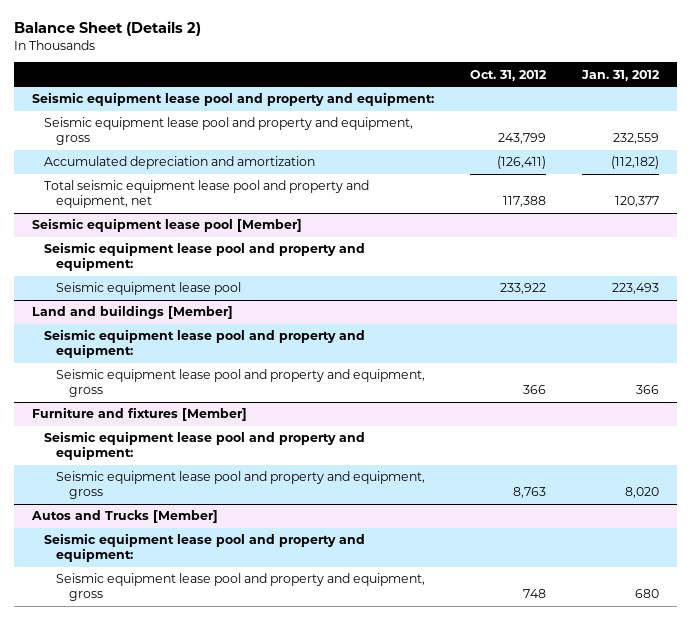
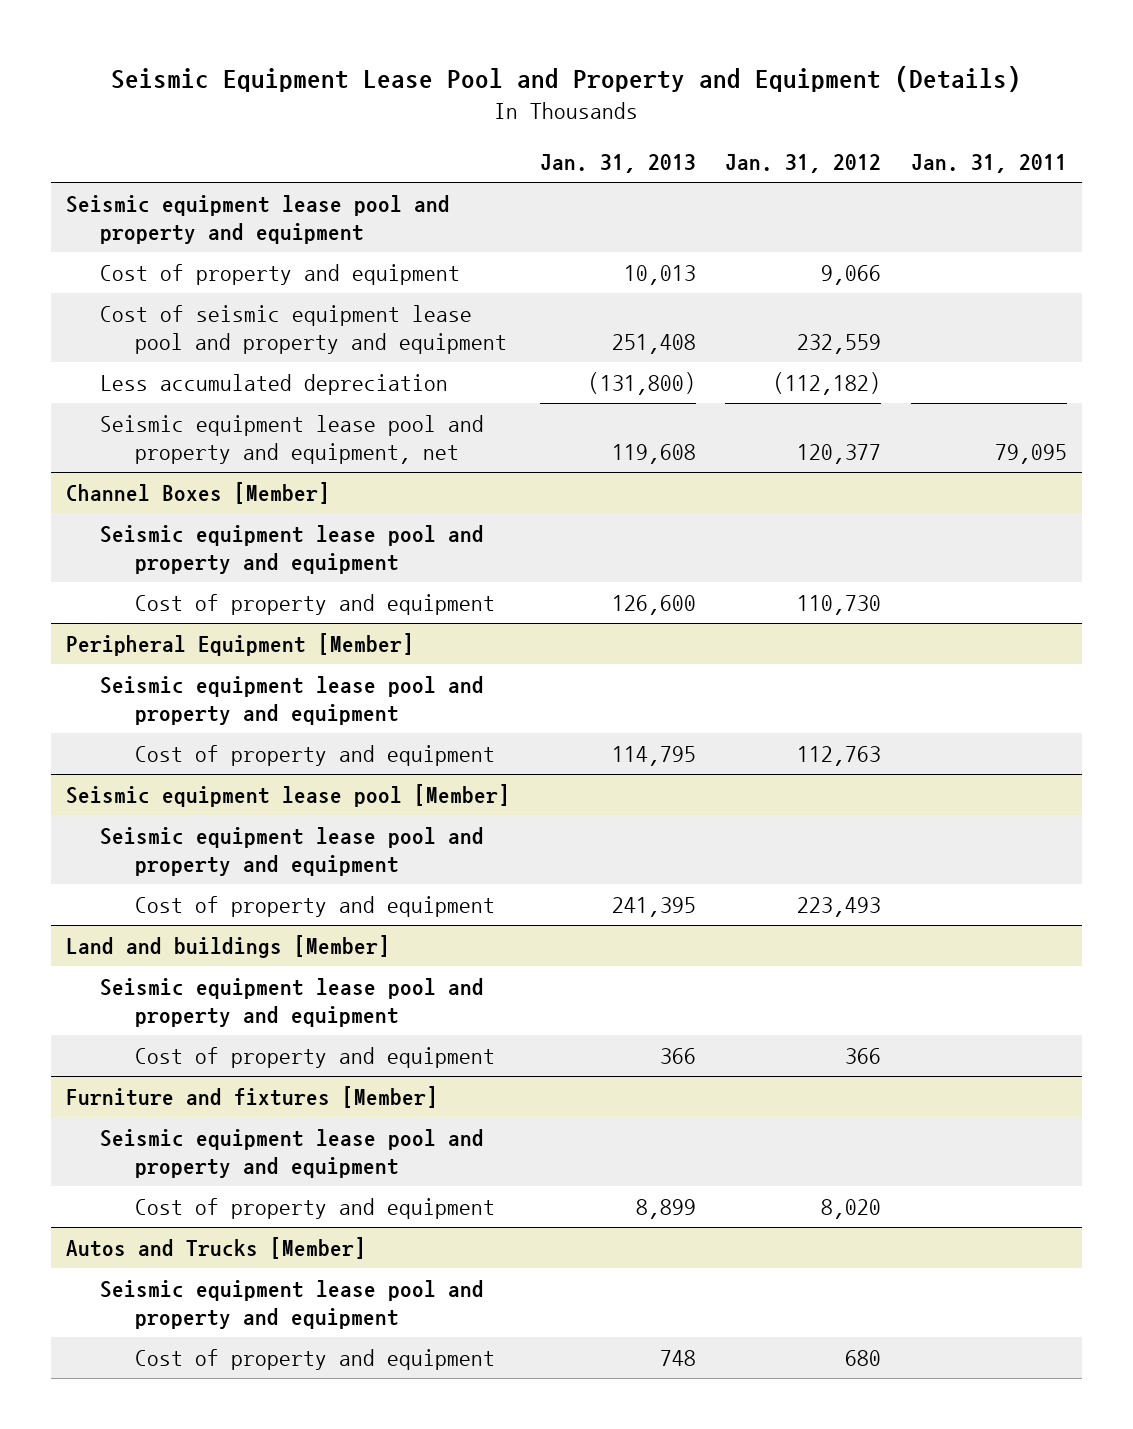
[13,21,201,37] Balance Sheet (Details 2) -> [111,65,1022,92] Seismic Equipment Lease Pool and Property and Equipment (Details)
[469,69,547,81] Oct. 31, 2012 -> none
none -> [539,154,696,174] Jan. 31, 2013
none -> [910,154,1067,174] Jan. 31, 2011
[31,92,434,107] Seismic equipment lease pool and property and equipment: -> [65,194,450,245] Seismic equipment lease pool and property and equipment
[44,117,414,146] Seismic equipment lease pool and property and equipment, gross -> [100,263,461,285] Cost of property and equipment
[612,133,659,145] 232,559 -> [821,264,882,285] 9,066
none -> [100,304,508,355] Cost of seismic equipment lease pool and property and equipment
[44,156,316,170] Accumulated depreciation and amortization -> [100,373,449,395] Less accumulated depreciation
[44,180,370,209] Total seismic equipment lease pool and property and equipment, net -> [100,414,485,465] Seismic equipment lease pool and property and equipment, net
none -> [65,481,330,504] Channel Boxes [Member]
none -> [100,524,485,575] Seismic equipment lease pool and property and equipment
none -> [135,593,496,615] Cost of property and equipment
none -> [65,632,414,656] Peripheral Equipment [Member]
none -> [100,675,485,726] Seismic equipment lease pool and property and equipment
none -> [135,744,496,766] Cost of property and equipment
[44,242,366,272] Seismic equipment lease pool and property and equipment: -> [100,826,485,877] Seismic equipment lease pool and property and equipment
[56,282,242,296] Seismic equipment lease pool -> [135,895,496,917] Cost of property and equipment
[44,329,366,359] Seismic equipment lease pool and property and equipment: -> [100,977,485,1028] Seismic equipment lease pool and property and equipment
[56,369,426,398] Seismic equipment lease pool and property and equipment, gross -> [135,1046,496,1068] Cost of property and equipment
[44,431,366,461] Seismic equipment lease pool and property and equipment: -> [100,1128,485,1179] Seismic equipment lease pool and property and equipment
[56,471,426,500] Seismic equipment lease pool and property and equipment, gross -> [135,1197,496,1219] Cost of property and equipment
[44,533,366,563] Seismic equipment lease pool and property and equipment: -> [100,1279,485,1330] Seismic equipment lease pool and property and equipment
[56,573,426,602] Seismic equipment lease pool and property and equipment, gross -> [135,1348,496,1370] Cost of property and equipment

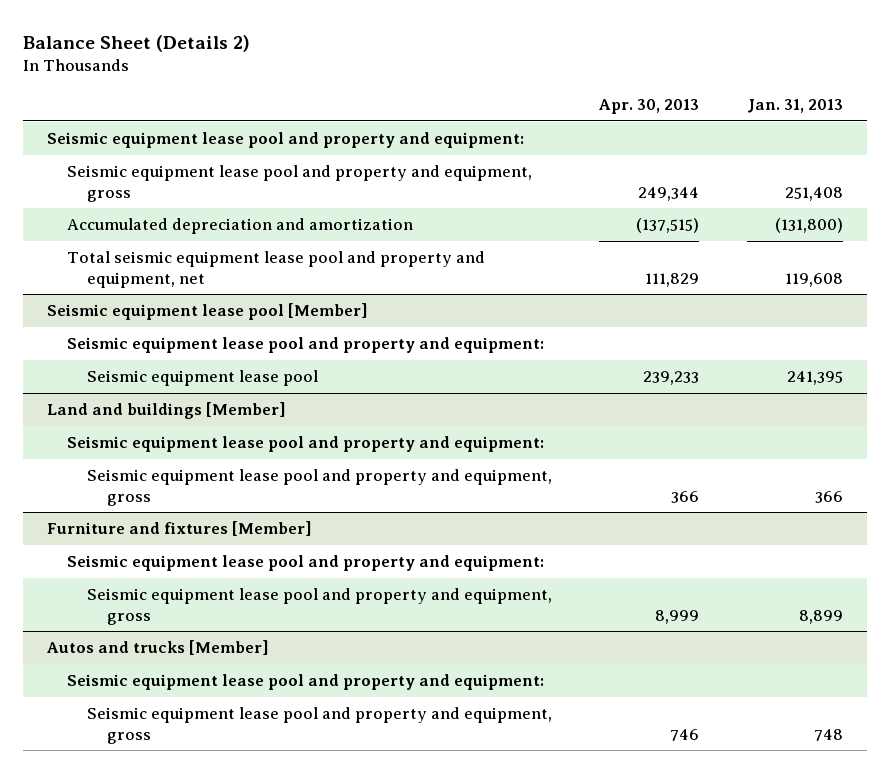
[111,65,1022,92] Seismic Equipment Lease Pool and Property and Equipment (Details) -> [23,34,251,52] Balance Sheet (Details 2)
[725,154,882,174] Jan. 31, 2012 -> none
[910,154,1067,174] Jan. 31, 2011 -> none
none -> [599,98,700,114] Apr. 30, 2013
[100,304,508,355] Cost of seismic equipment lease pool and property and equipment -> none
[65,481,330,504] Channel Boxes [Member] -> none
[100,524,485,575] Seismic equipment lease pool and property and equipment -> none
[135,593,496,615] Cost of property and equipment -> none
[65,632,414,656] Peripheral Equipment [Member] -> none
[100,675,485,726] Seismic equipment lease pool and property and equipment -> none
[135,744,496,766] Cost of property and equipment -> none
[65,194,450,245] Seismic equipment lease pool and property and equipment -> [47,132,525,149] Seismic equipment lease pool and property and equipment:
[100,263,461,285] Cost of property and equipment -> [67,165,533,202] Seismic equipment lease pool and property and equipment, gross
[623,264,696,285] 10,013 -> [784,186,843,201] 251,408
[100,373,449,395] Less accumulated depreciation -> [67,218,414,235] Accumulated depreciation and amortization
[100,414,485,465] Seismic equipment lease pool and property and equipment, net -> [67,251,486,288] Total seismic equipment lease pool and property and equipment, net
[100,826,485,877] Seismic equipment lease pool and property and equipment -> [67,337,545,354] Seismic equipment lease pool and property and equipment:
[135,895,496,917] Cost of property and equipment -> [86,370,318,387] Seismic equipment lease pool
[100,977,485,1028] Seismic equipment lease pool and property and equipment -> [67,436,545,453] Seismic equipment lease pool and property and equipment:
[135,1046,496,1068] Cost of property and equipment -> [86,469,552,506] Seismic equipment lease pool and property and equipment, gross
[100,1128,485,1179] Seismic equipment lease pool and property and equipment -> [67,555,545,572] Seismic equipment lease pool and property and equipment:
[135,1197,496,1219] Cost of property and equipment -> [86,588,552,625] Seismic equipment lease pool and property and equipment, gross
[65,1236,366,1259] Autos and Trucks [Member] -> [47,640,270,656] Autos and trucks [Member]
[100,1279,485,1330] Seismic equipment lease pool and property and equipment -> [67,674,545,691] Seismic equipment lease pool and property and equipment:
[135,1348,496,1370] Cost of property and equipment -> [86,707,552,744] Seismic equipment lease pool and property and equipment, gross

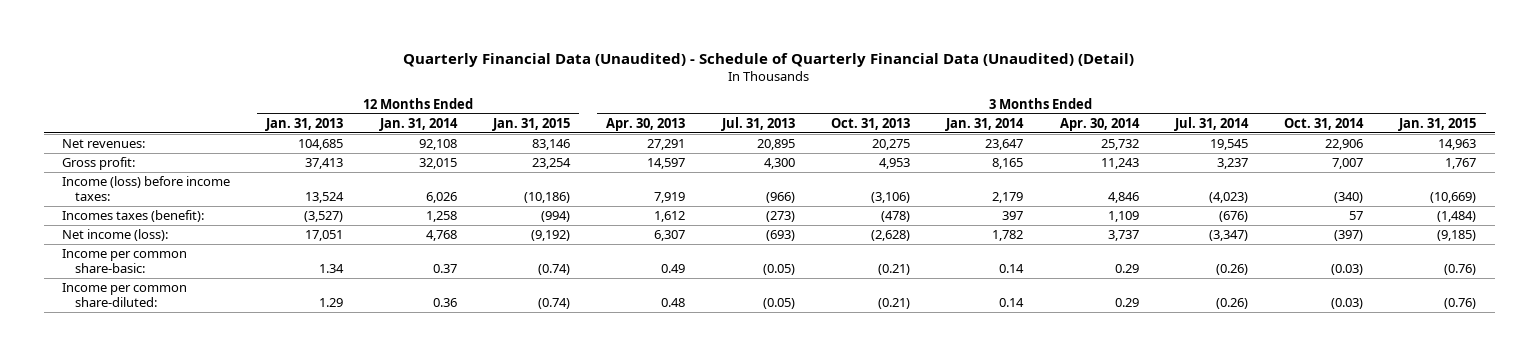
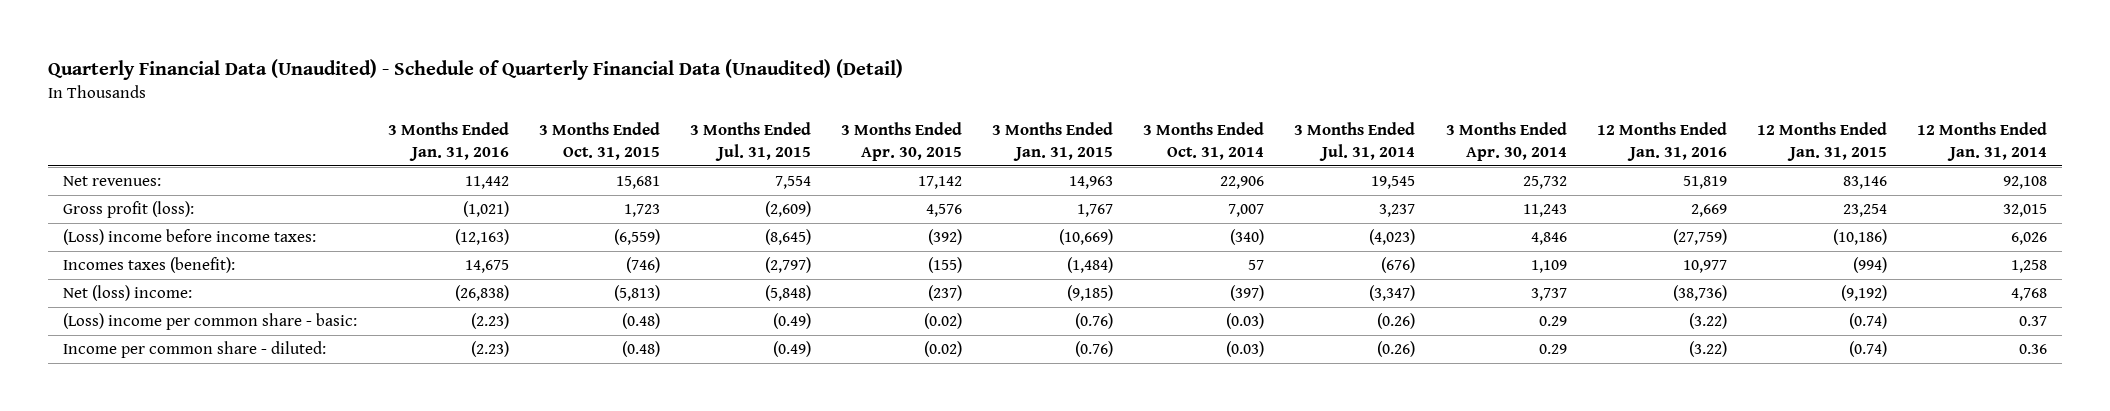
[265,117,344,131] Jan. 31, 2013 -> none
[606,117,686,131] Apr. 30, 2013 -> none
[720,116,795,131] Jul. 31, 2013 -> none
[830,117,910,130] Oct. 31, 2013 -> none
[945,117,1025,131] Jan. 31, 2014 -> none
none -> [387,121,509,161] 3 Months Ended Jan. 31, 2016
none -> [538,121,660,160] 3 Months Ended Oct. 31, 2015
none -> [689,121,811,161] 3 Months Ended Jul. 31, 2015
none -> [841,121,963,161] 3 Months Ended Apr. 30, 2015
none -> [1596,121,1727,161] 12 Months Ended Jan. 31, 2016
[62,157,136,171] Gross profit: -> [63,201,195,219] Gross profit (loss):
[62,176,231,202] Income (loss) before income taxes: -> [63,229,317,246] (Loss) income before income taxes:
[62,229,169,242] Net income (loss): -> [63,285,193,302] Net (loss) income:
[62,249,188,274] Income per common share-basic: -> [63,313,358,331] (Loss) income per common share - basic:
[62,283,188,308] Income per common share-diluted: -> [63,341,327,359] Income per common share - diluted:

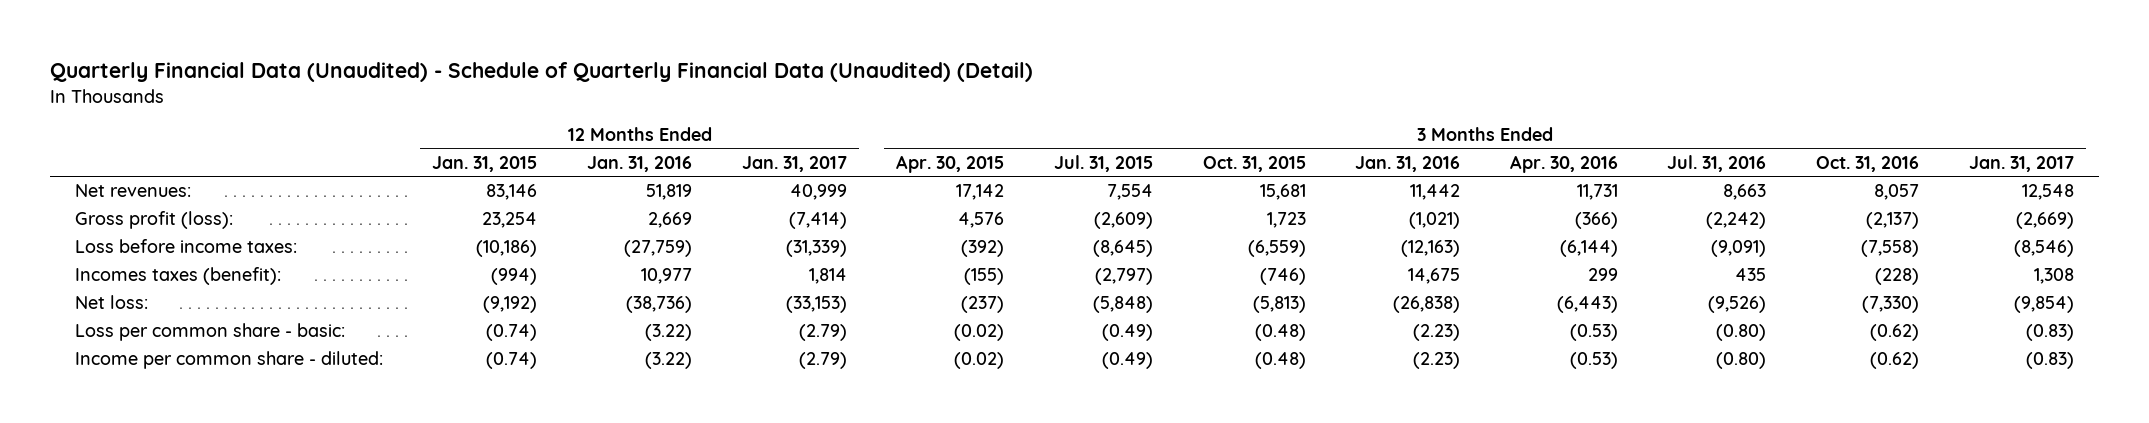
[992,121,1114,161] 3 Months Ended Jan. 31, 2015 -> none
[1143,121,1265,160] 3 Months Ended Oct. 31, 2014 -> none
[1294,121,1416,161] 3 Months Ended Jul. 31, 2014 -> none
[1445,121,1567,161] 3 Months Ended Apr. 30, 2014 -> none
[1917,121,2048,161] 12 Months Ended Jan. 31, 2014 -> none
none -> [741,155,847,172] Jan. 31, 2017
none -> [1509,154,1618,173] Apr. 30, 2016
none -> [1667,154,1767,172] Jul. 31, 2016
none -> [1816,155,1920,172] Oct. 31, 2016
none -> [1968,155,2074,172] Jan. 31, 2017
[63,229,317,246] (Loss) income before income taxes: -> [74,239,297,254] Loss before income taxes:
[63,285,193,302] Net (loss) income: -> [74,295,148,310] Net loss:
[63,313,358,331] (Loss) income per common share - basic: -> [74,323,345,342] Loss per common share - basic:

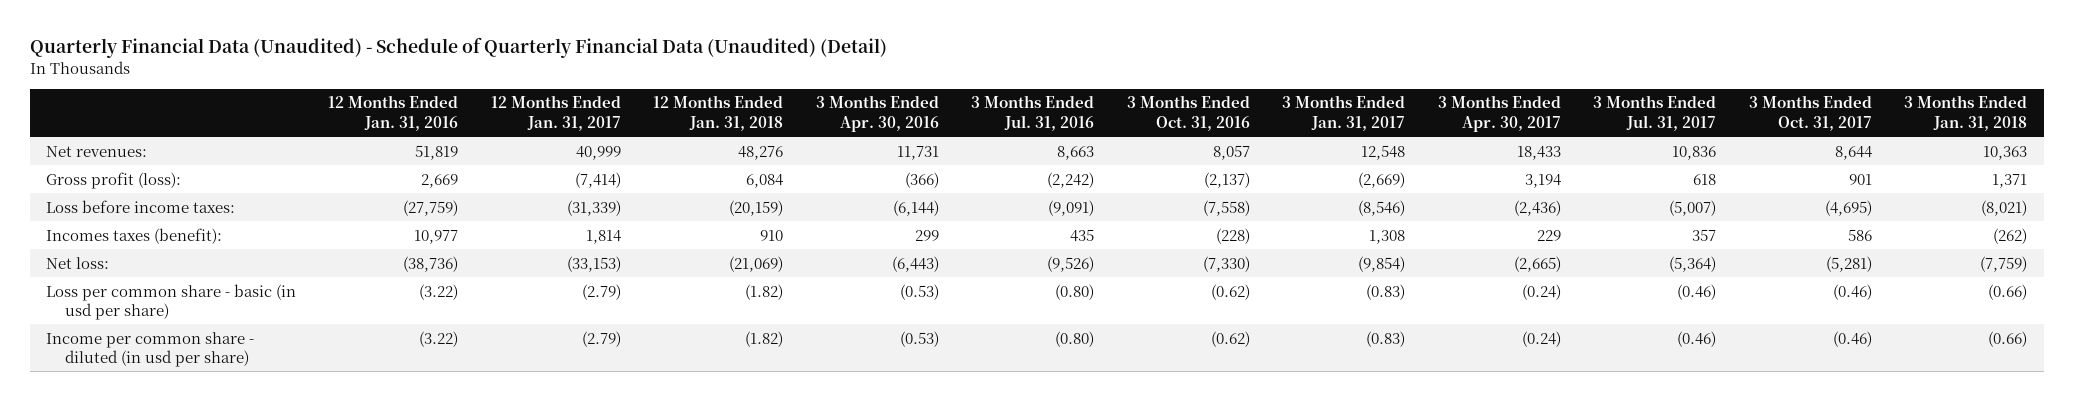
[432,155,538,172] Jan. 31, 2015 -> none
[896,154,1005,173] Apr. 30, 2015 -> none
[1053,154,1153,172] Jul. 31, 2015 -> none
[1202,155,1306,172] Oct. 31, 2015 -> none
[1355,155,1461,172] Jan. 31, 2016 -> none
none -> [653,95,784,131] 12 Months Ended Jan. 31, 2018
none -> [1437,95,1561,132] 3 Months Ended Apr. 30, 2017
none -> [1593,95,1717,131] 3 Months Ended Jul. 31, 2017
none -> [1748,95,1872,131] 3 Months Ended Oct. 31, 2017
none -> [1904,95,2028,131] 3 Months Ended Jan. 31, 2018
[74,323,345,342] Loss per common share - basic: -> [45,283,296,320] Loss per common share - basic (in usd per share)
[74,351,383,370] Income per common share - diluted: -> [45,331,254,367] Income per common share - diluted (in usd per share)

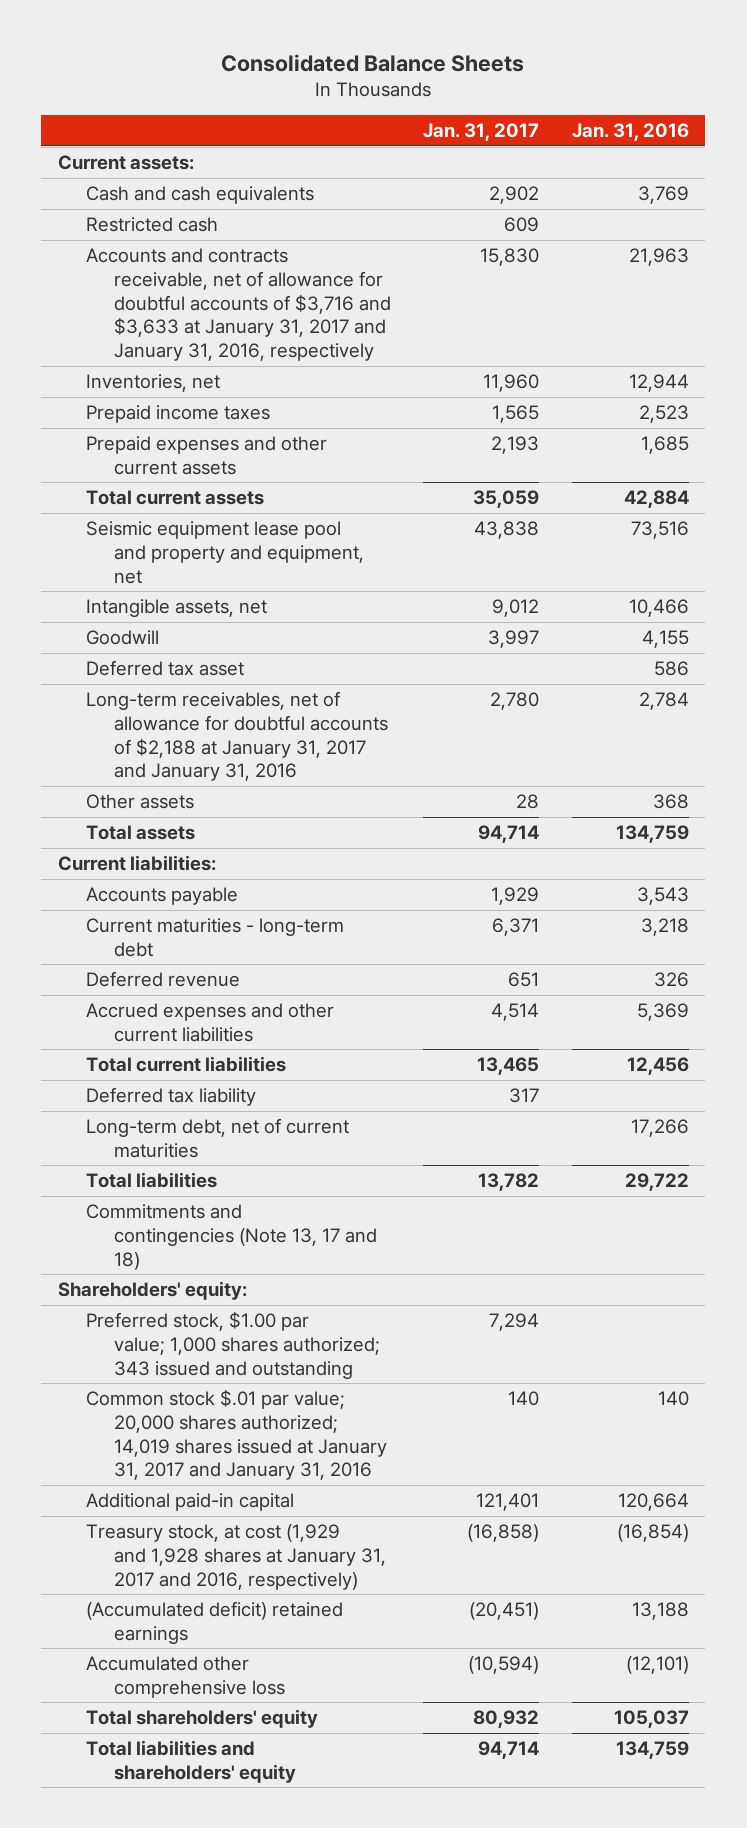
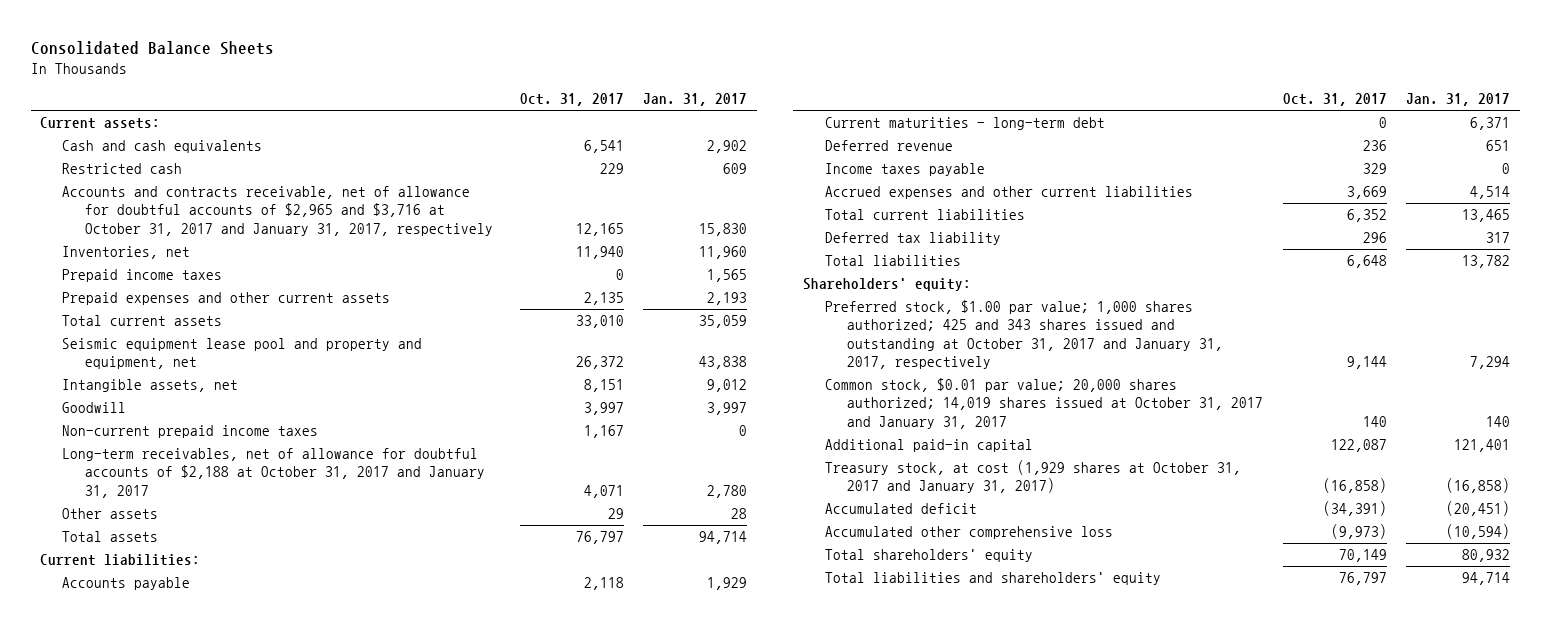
[571,123,689,142] Jan. 31, 2016 -> none
none -> [519,93,624,107] Oct. 31, 2017
[85,247,391,362] Accounts and contracts receivable, net of allowance for doubtful accounts of $3,716 and $3,633 at January 31, 2017 and January 31, 2016, respectively -> [62,186,493,236] Accounts and contracts receivable, net of allowance for doubtful accounts of $2,965 and $3,716 at October 31, 2017 and January 31, 2017, respectively
[85,659,244,676] Deferred tax asset -> none
none -> [62,425,319,439] Non-current prepaid income taxes
[85,690,388,782] Long-term receivables, net of allowance for doubtful accounts of $2,188 at January 31, 2017 and January 31, 2016 -> [62,448,485,498] Long-term receivables, net of allowance for doubtful accounts of $2,188 at October 31, 2017 and January 31, 2017
none -> [825,163,986,177] Income taxes payable
[85,1117,349,1158] Long-term debt, net of current maturities -> none
[85,1203,377,1270] Commitments and contingencies (Note 13, 17 and 18) -> none
[85,1310,380,1379] Preferred stock, $1.00 par value; 1,000 shares authorized; 343 issued and outstanding -> [825,300,1224,370] Preferred stock, $1.00 par value; 1,000 shares authorized; 425 and 343 shares issued and outstanding at October 31, 2017 and January 31, 2017, respectively
[85,1388,387,1481] Common stock $.01 par value; 20,000 shares authorized; 14,019 shares issued at January 31, 2017 and January 31, 2016 -> [825,378,1264,429] Common stock, $0.01 par value; 20,000 shares authorized; 14,019 shares issued at October 31, 2017 and January 31, 2017
[85,1523,386,1590] Treasury stock, at cost (1,929 and 1,928 shares at January 31, 2017 and 2016, respectively) -> [825,460,1242,494] Treasury stock, at cost (1,929 shares at October 31, 2017 and January 31, 2017)
[85,1600,343,1644] (Accumulated deficit) retained earnings -> [825,503,978,515] Accumulated deficit

